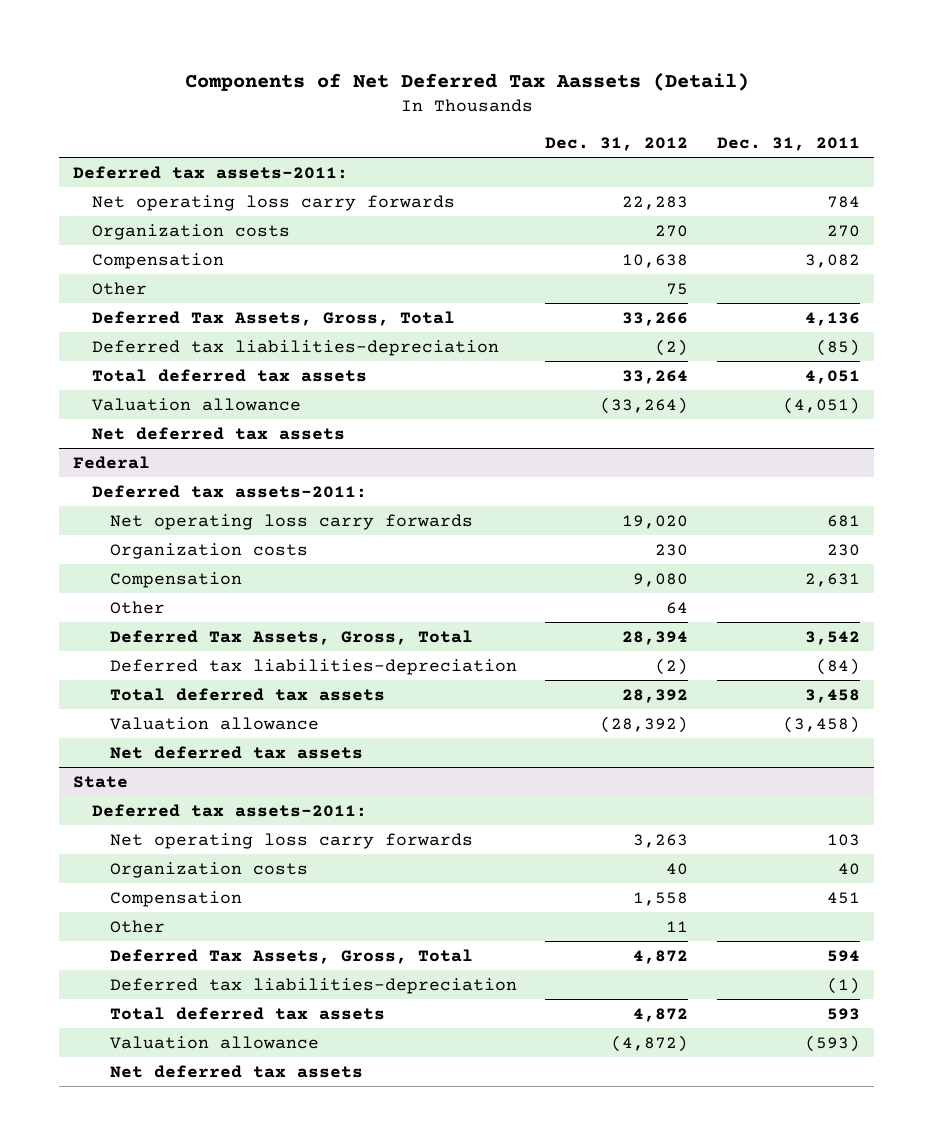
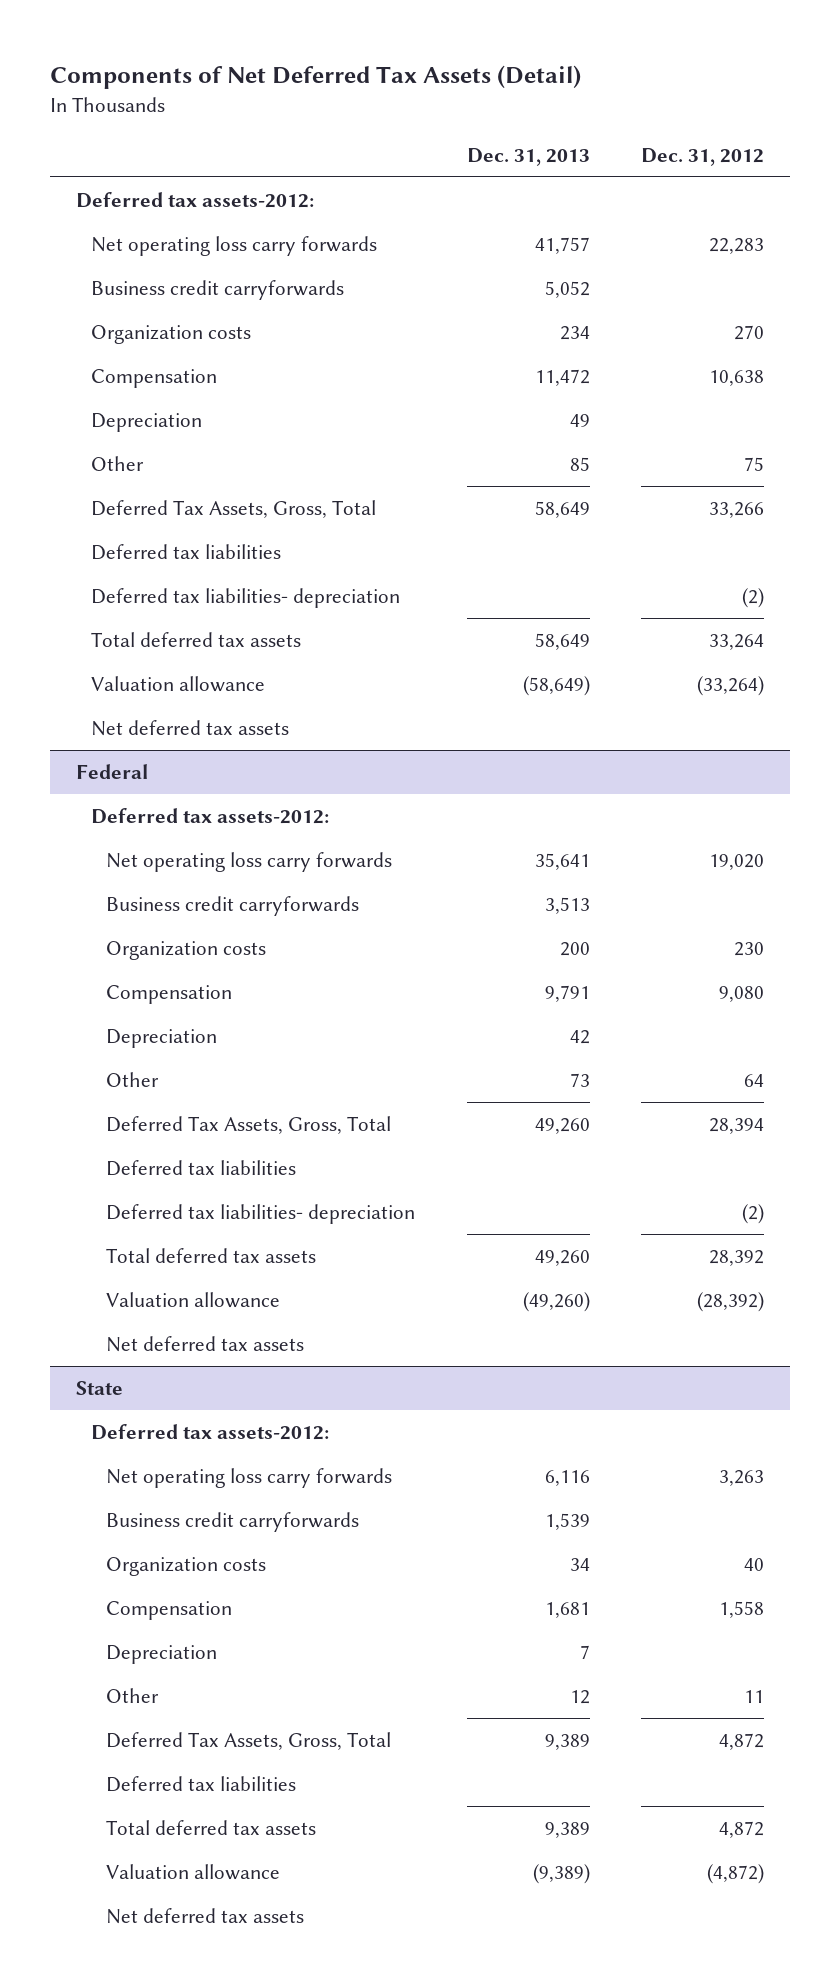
[184,72,749,91] Components of Net Deferred Tax Aassets (Detail) -> [50,65,582,90] Components of Net Deferred Tax Assets (Detail)
[717,137,861,152] Dec. 31, 2011 -> none
none -> [466,147,590,166] Dec. 31, 2013
[73,165,349,179] Deferred tax assets-2011: -> [75,191,314,208] Deferred tax assets-2012:
none -> [91,279,345,300] Business credit carryforwards
none -> [91,412,203,432] Depreciation
none -> [91,543,282,560] Deferred tax liabilities
[91,339,499,356] Deferred tax liabilities-depreciation -> [91,587,401,608] Deferred tax liabilities- depreciation
[91,484,367,498] Deferred tax assets-2011: -> [91,807,330,824] Deferred tax assets-2012:
none -> [106,895,360,916] Business credit carryforwards
none -> [106,1028,218,1048] Depreciation
none -> [106,1159,297,1176] Deferred tax liabilities
[109,658,517,675] Deferred tax liabilities-depreciation -> [106,1203,416,1224] Deferred tax liabilities- depreciation
[91,803,367,817] Deferred tax assets-2011: -> [91,1423,330,1440] Deferred tax assets-2012:
none -> [106,1511,360,1532] Business credit carryforwards
none -> [106,1644,218,1664] Depreciation
[109,977,517,994] Deferred tax liabilities-depreciation -> [106,1775,297,1792] Deferred tax liabilities

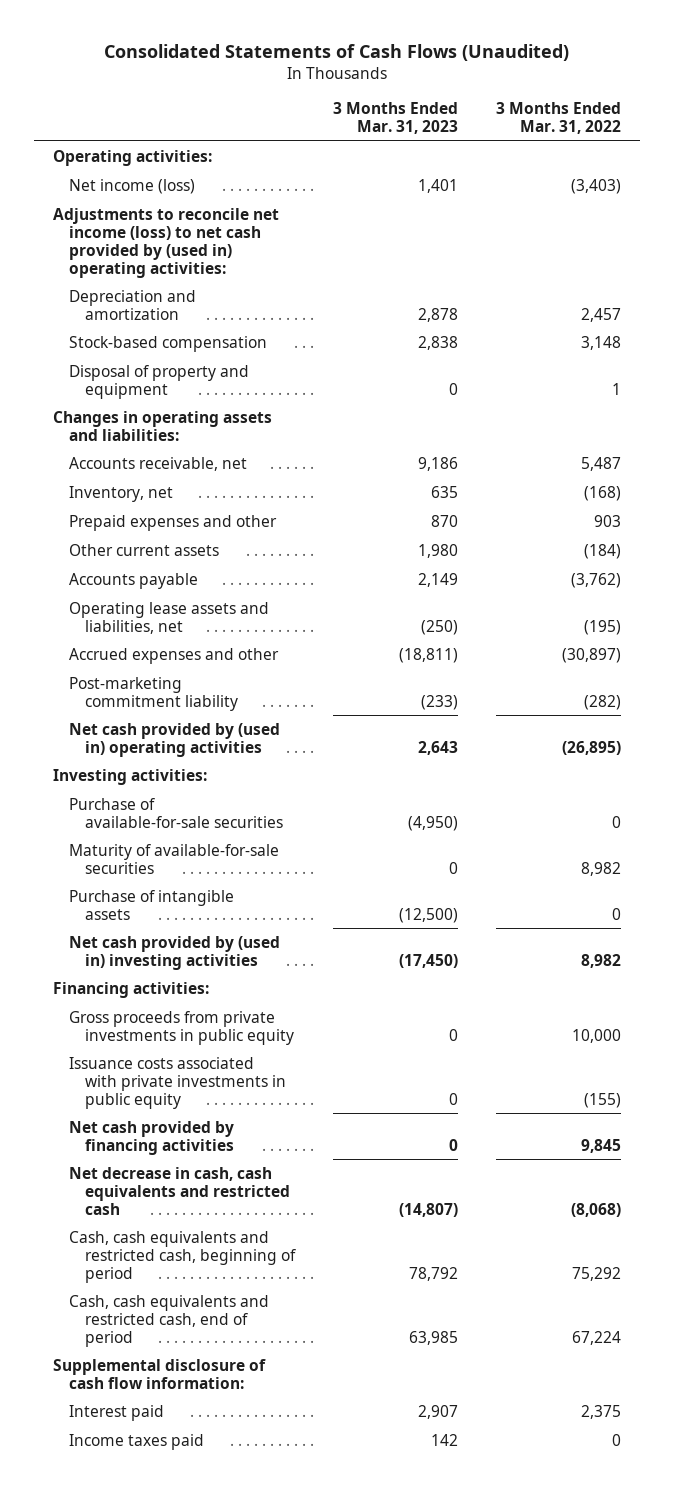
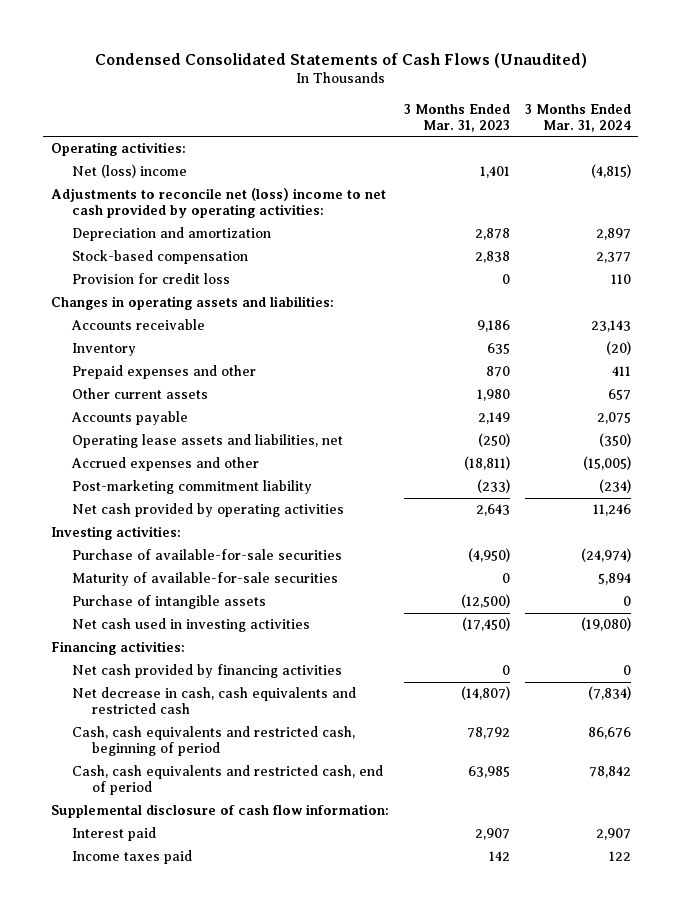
[103,43,569,61] Consolidated Statements of Cash Flows (Unaudited) -> [94,52,587,68] Condensed Consolidated Statements of Cash Flows (Unaudited)
[495,101,621,134] 3 Months Ended Mar. 31, 2022 -> none
none -> [524,103,631,132] 3 Months Ended Mar. 31, 2024
[68,178,195,194] Net income (loss) -> [71,164,187,179] Net (loss) income
[52,207,279,278] Adjustments to reconcile net income (loss) to net cash provided by (used in) operating activities: -> [50,188,386,219] Adjustments to reconcile net (loss) income to net cash provided by operating activities:
[68,364,249,399] Disposal of property and equipment -> none
none -> [71,273,230,285] Provision for credit loss
[68,456,247,471] Accounts receivable, net -> [70,319,205,331] Accounts receivable
[68,485,173,502] Inventory, net -> [71,343,136,357] Inventory
[68,722,280,757] Net cash provided by (used in) operating activities -> [71,503,344,518] Net cash provided by operating activities
[68,935,280,970] Net cash provided by (used in) investing activities -> [71,618,310,633] Net cash used in investing activities
[68,1010,294,1045] Gross proceeds from private investments in public equity -> none
[68,1056,286,1109] Issuance costs associated with private investments in public equity -> none

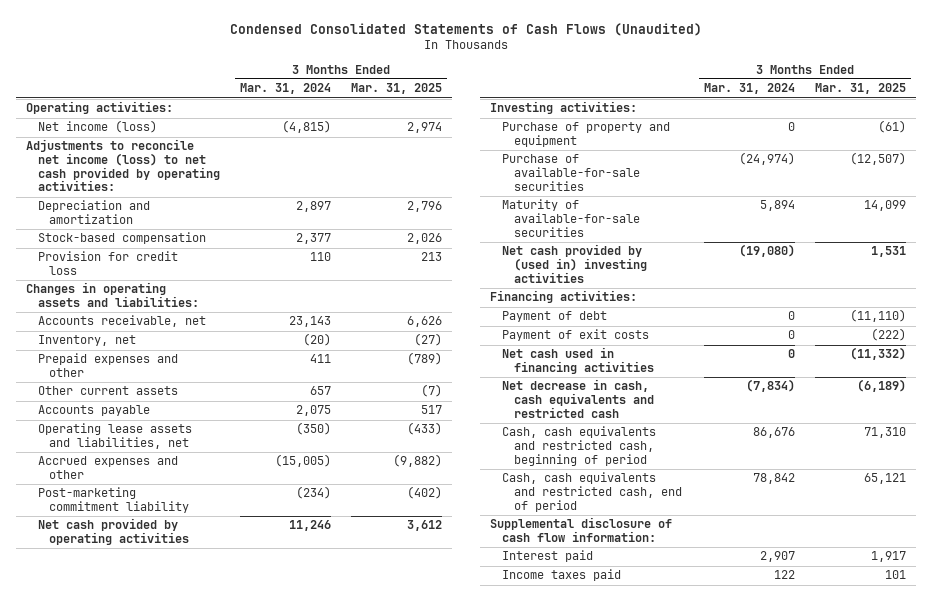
[403,103,510,132] 3 Months Ended Mar. 31, 2023 -> none
none -> [351,83,443,95] Mar. 31, 2025
[71,164,187,179] Net (loss) income -> [37,120,157,134] Net income (loss)
[50,188,386,219] Adjustments to reconcile net (loss) income to net cash provided by operating activities: -> [26,139,220,192] Adjustments to reconcile net income (loss) to net cash provided by operating activities:
[70,319,205,331] Accounts receivable -> [37,315,206,328] Accounts receivable, net
[71,343,136,357] Inventory -> [37,335,136,347] Inventory, net
none -> [502,122,671,148] Purchase of property and equipment
[71,595,266,610] Purchase of intangible assets -> none
[71,618,310,633] Net cash used in investing activities -> [502,244,647,283] Net cash provided by (used in) investing activities
none -> [502,311,608,323] Payment of debt
none -> [502,329,650,342] Payment of exit costs
[71,664,342,679] Net cash provided by financing activities -> [502,347,654,375] Net cash used in financing activities

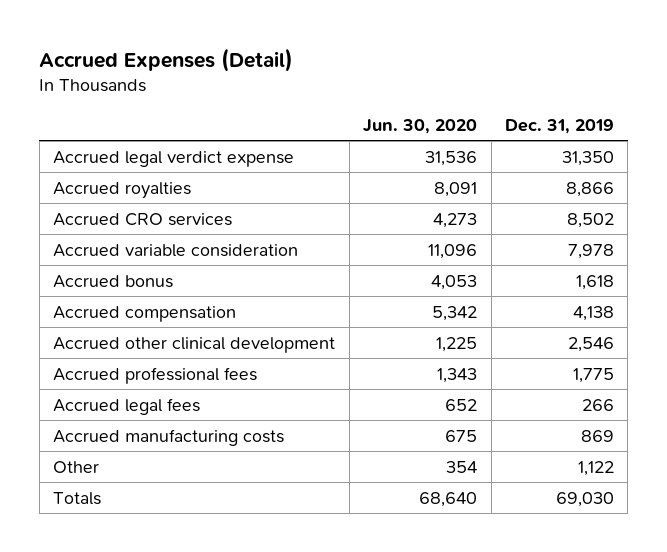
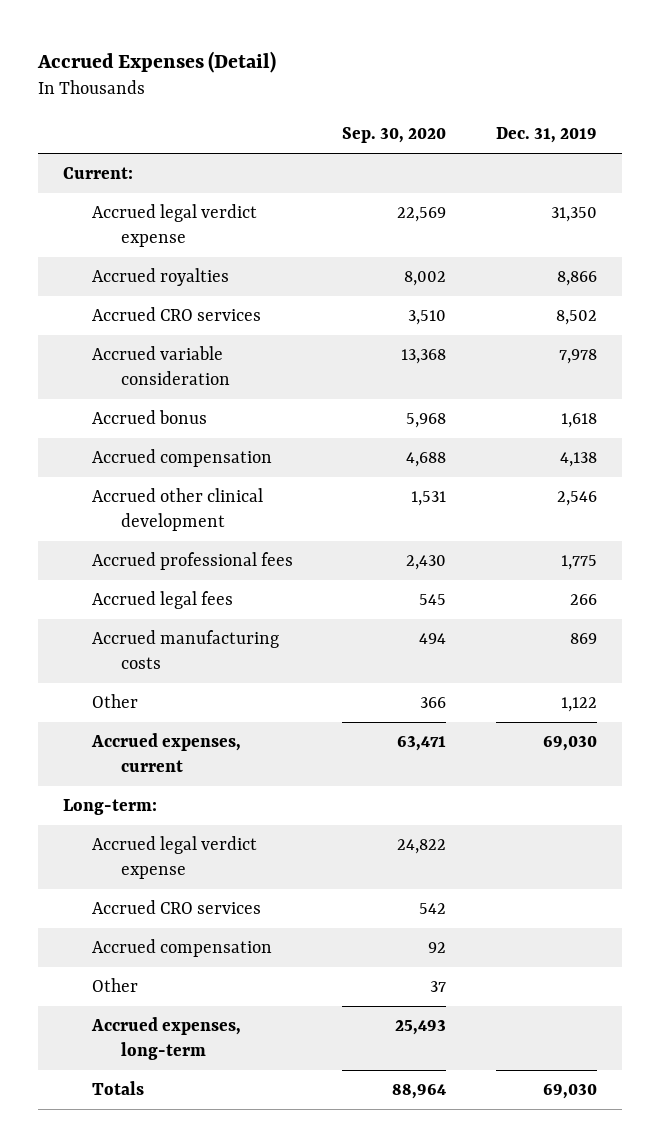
[363,119,478,135] Jun. 30, 2020 -> none
none -> [342,127,447,144] Sep. 30, 2020
none -> [62,167,133,180] Current:
none -> [90,733,241,772] Accrued expenses, current
none -> [62,799,157,816] Long-term:
none -> [91,836,257,879] Accrued legal verdict expense
none -> [91,900,261,915] Accrued CRO services
none -> [91,939,272,958] Accrued compensation
none -> [91,978,138,993] Other
none -> [90,1017,241,1060] Accrued expenses, long-term

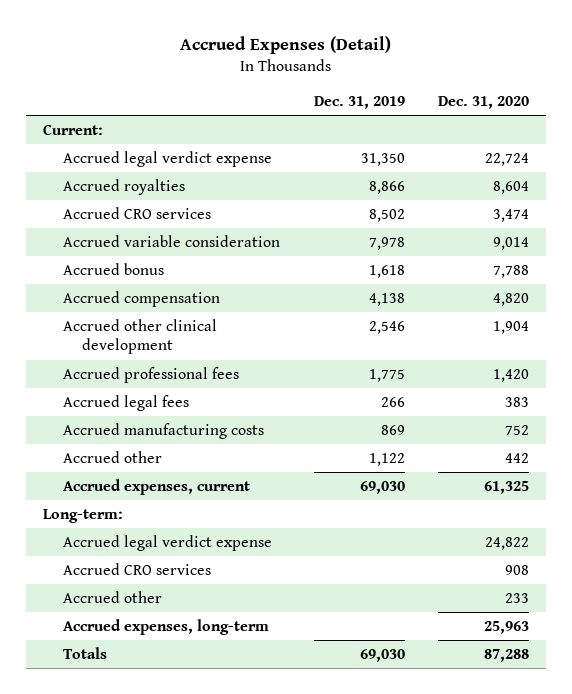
[342,127,447,144] Sep. 30, 2020 -> none
none -> [438,95,530,109] Dec. 31, 2020
[91,694,138,709] Other -> [62,450,162,463] Accrued other
[91,939,272,958] Accrued compensation -> none
[91,978,138,993] Other -> [62,590,162,603] Accrued other

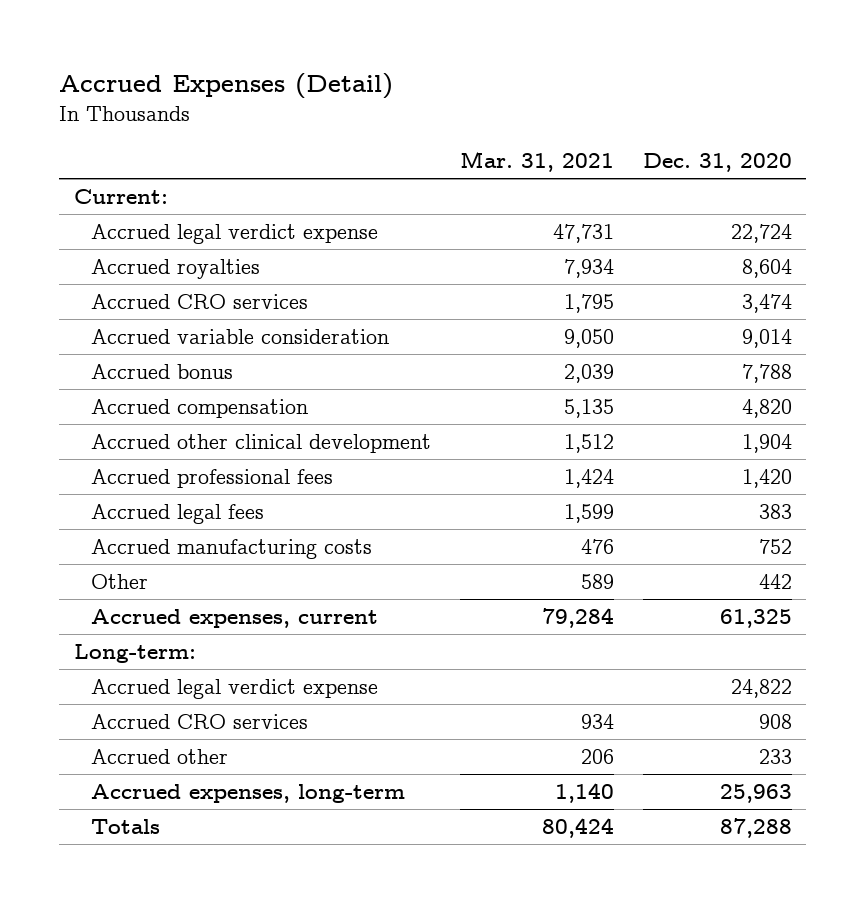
[313,95,405,109] Dec. 31, 2019 -> none
none -> [459,150,614,172] Mar. 31, 2021
[62,450,162,463] Accrued other -> [91,574,149,590] Other

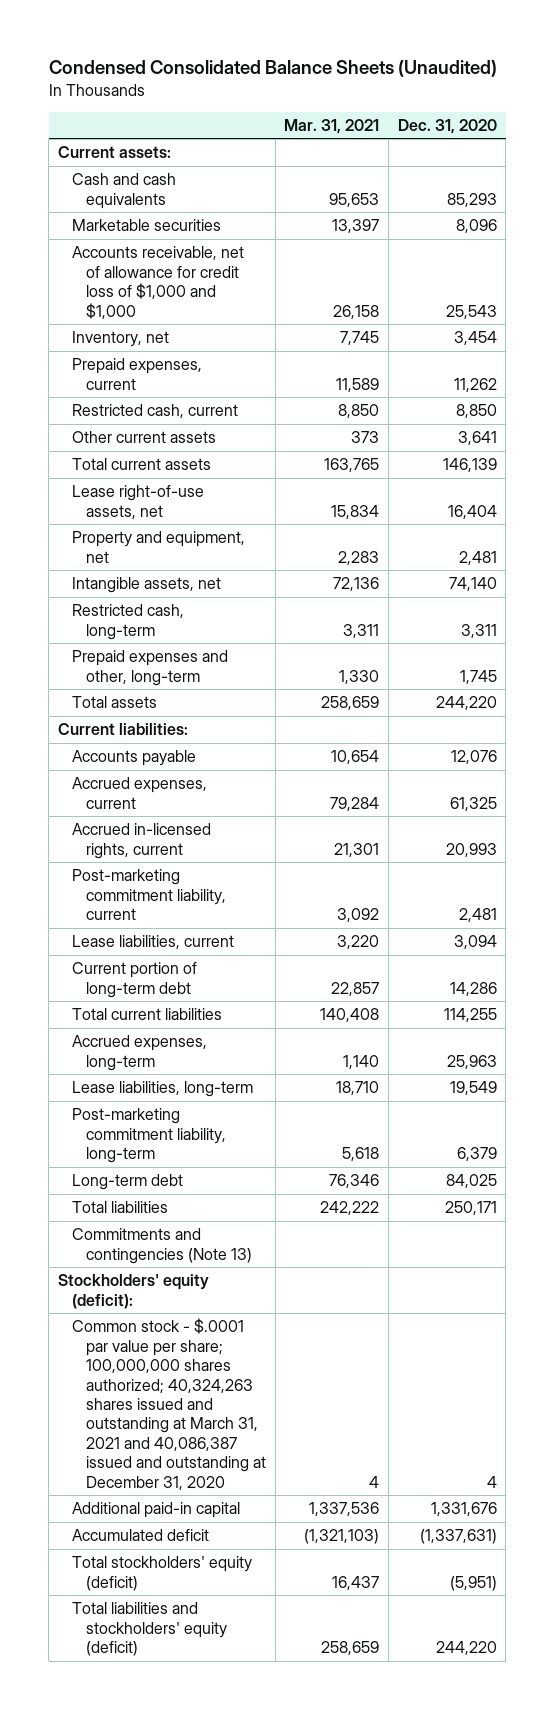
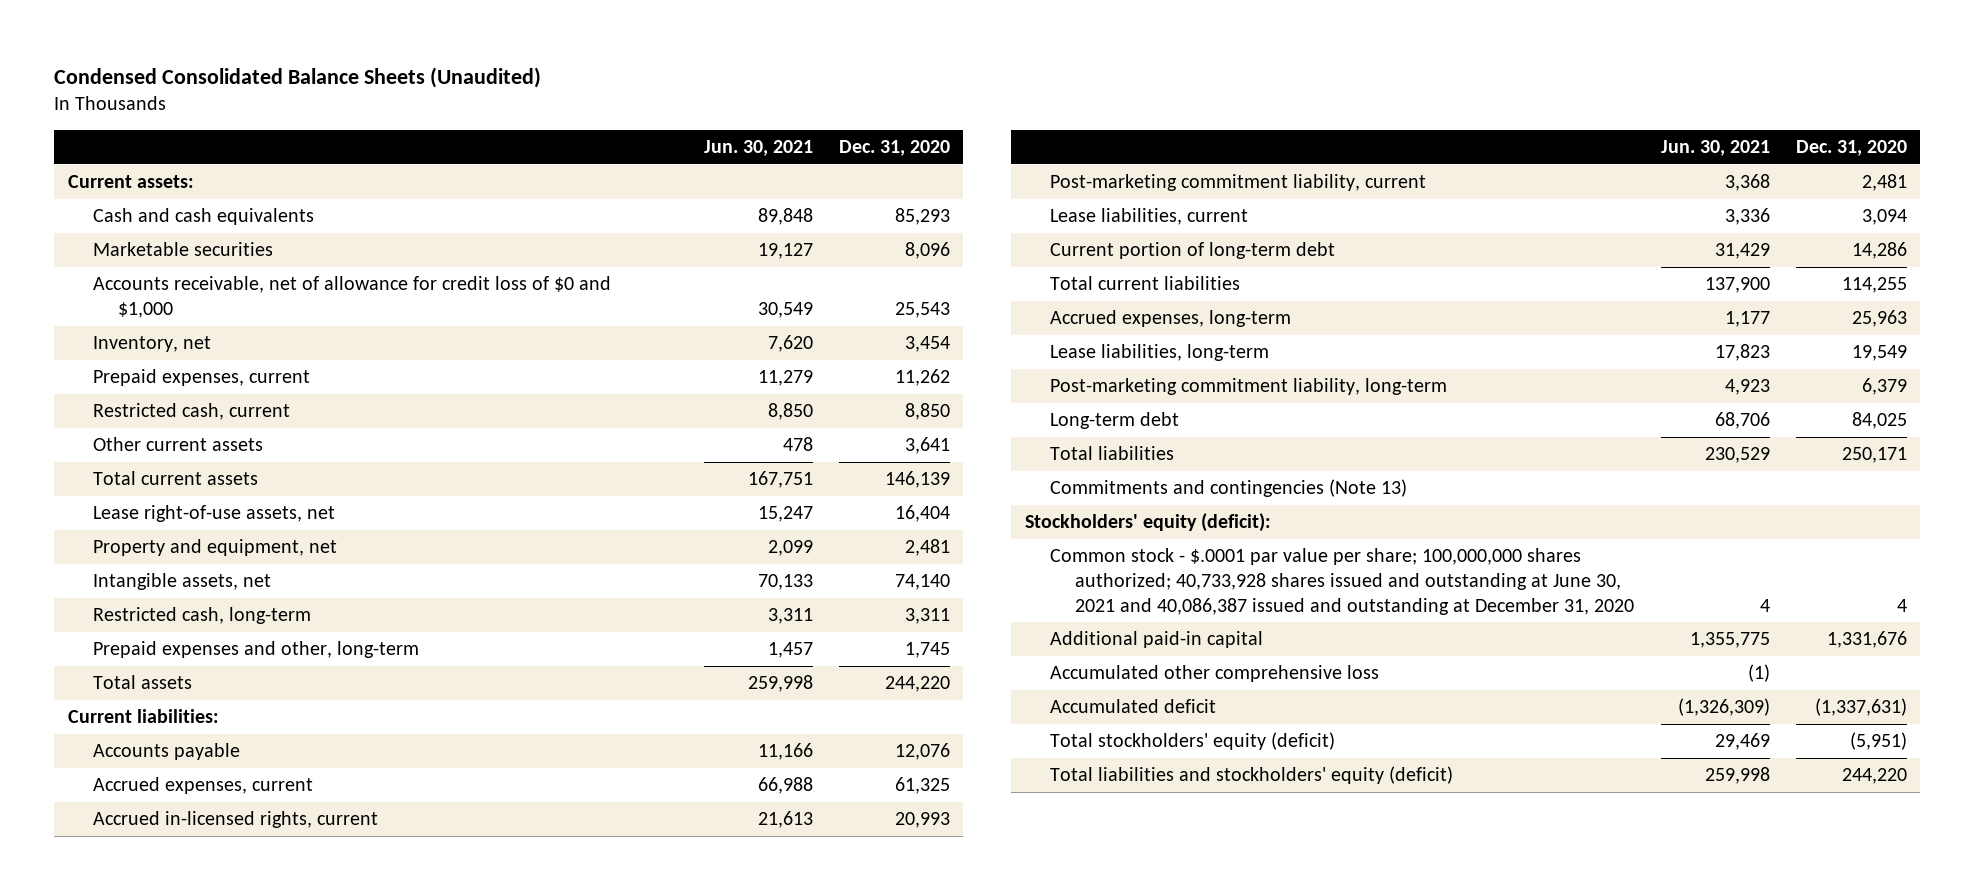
[284,118,380,134] Mar. 31, 2021 -> none
none -> [703,139,813,156] Jun. 30, 2021
[71,246,244,319] Accounts receivable, net of allowance for credit loss of $1,000 and $1,000 -> [92,276,611,318] Accounts receivable, net of allowance for credit loss of $0 and $1,000
[71,1318,266,1490] Common stock - $.0001 par value per share; 100,000,000 shares authorized; 40,324,263 shares issued and outstanding at March 31, 2021 and 40,086,387 issued and outstanding at December 31, 2020 -> [1049,548,1635,615] Common stock - $.0001 par value per share; 100,000,000 shares authorized; 40,733,928 shares issued and outstanding at June 30, 2021 and 40,086,387 issued and outstanding at December 31, 2020
none -> [1049,665,1379,683] Accumulated other comprehensive loss

